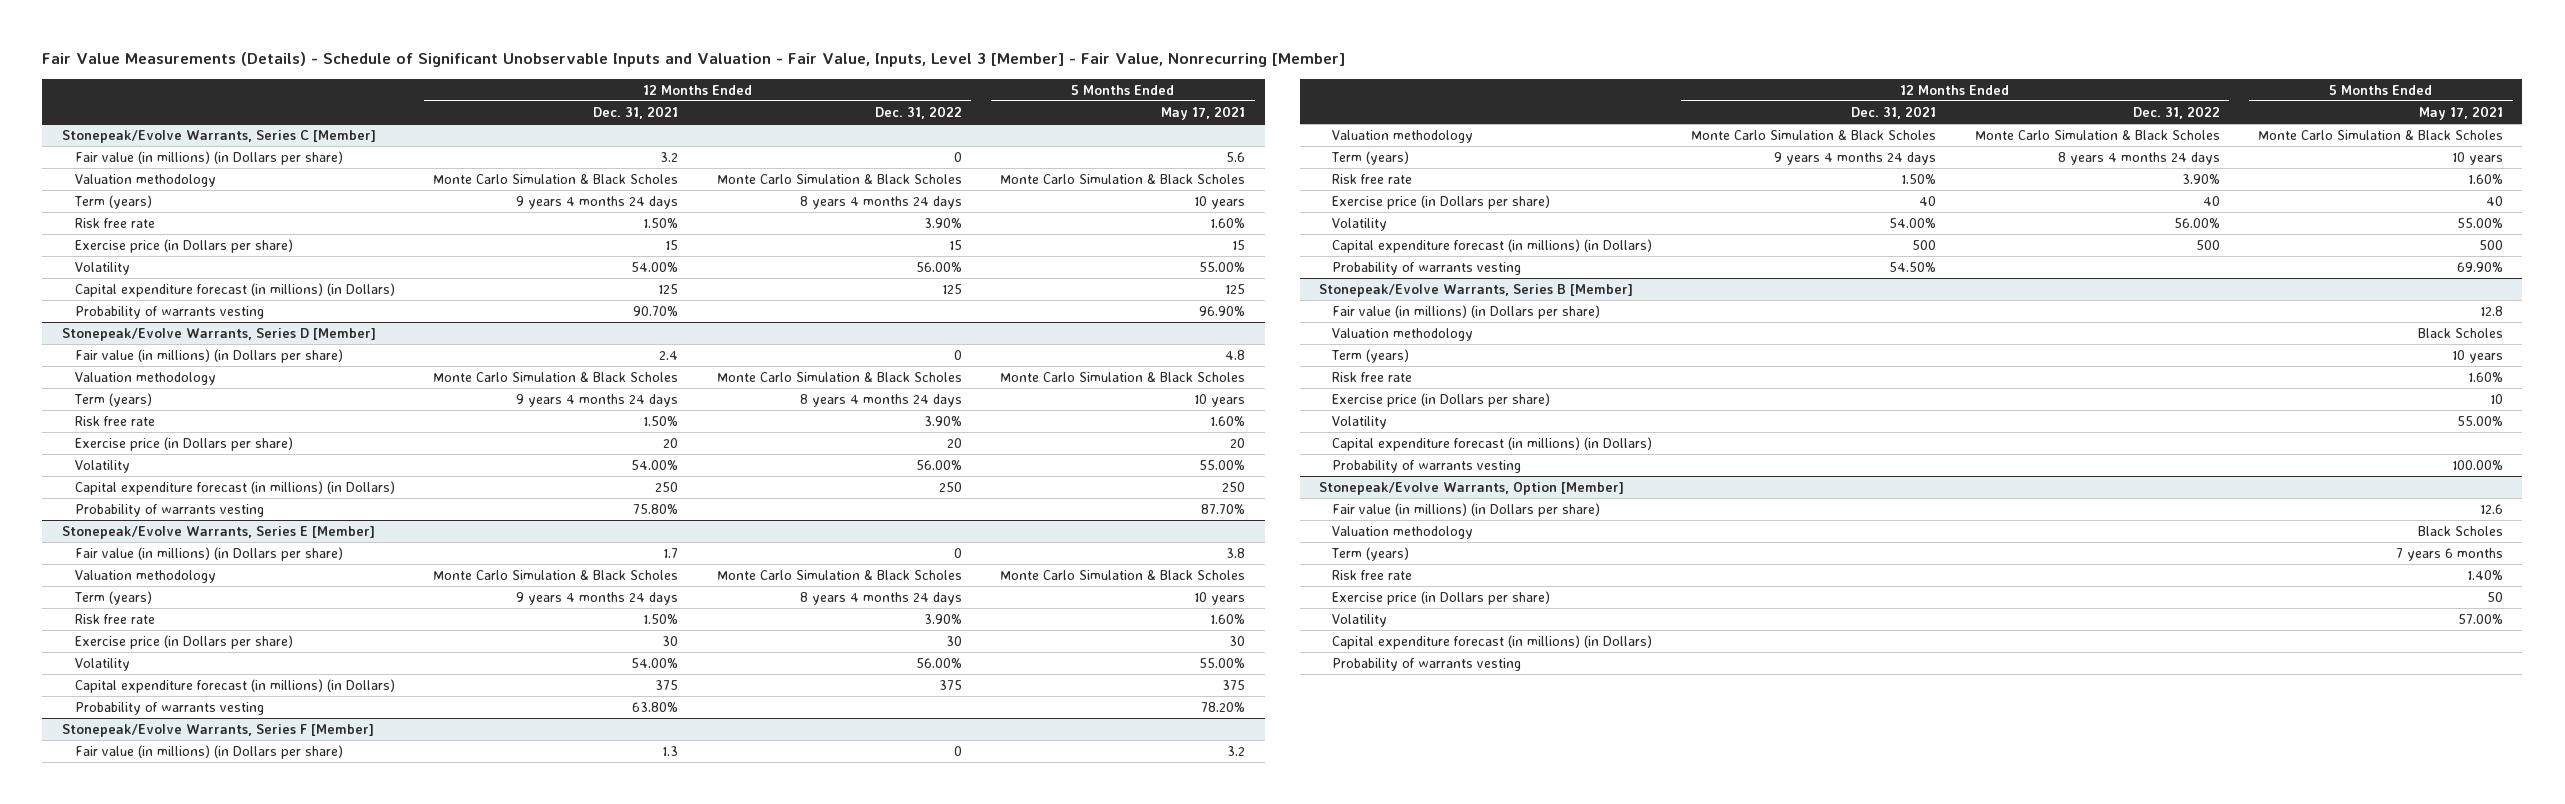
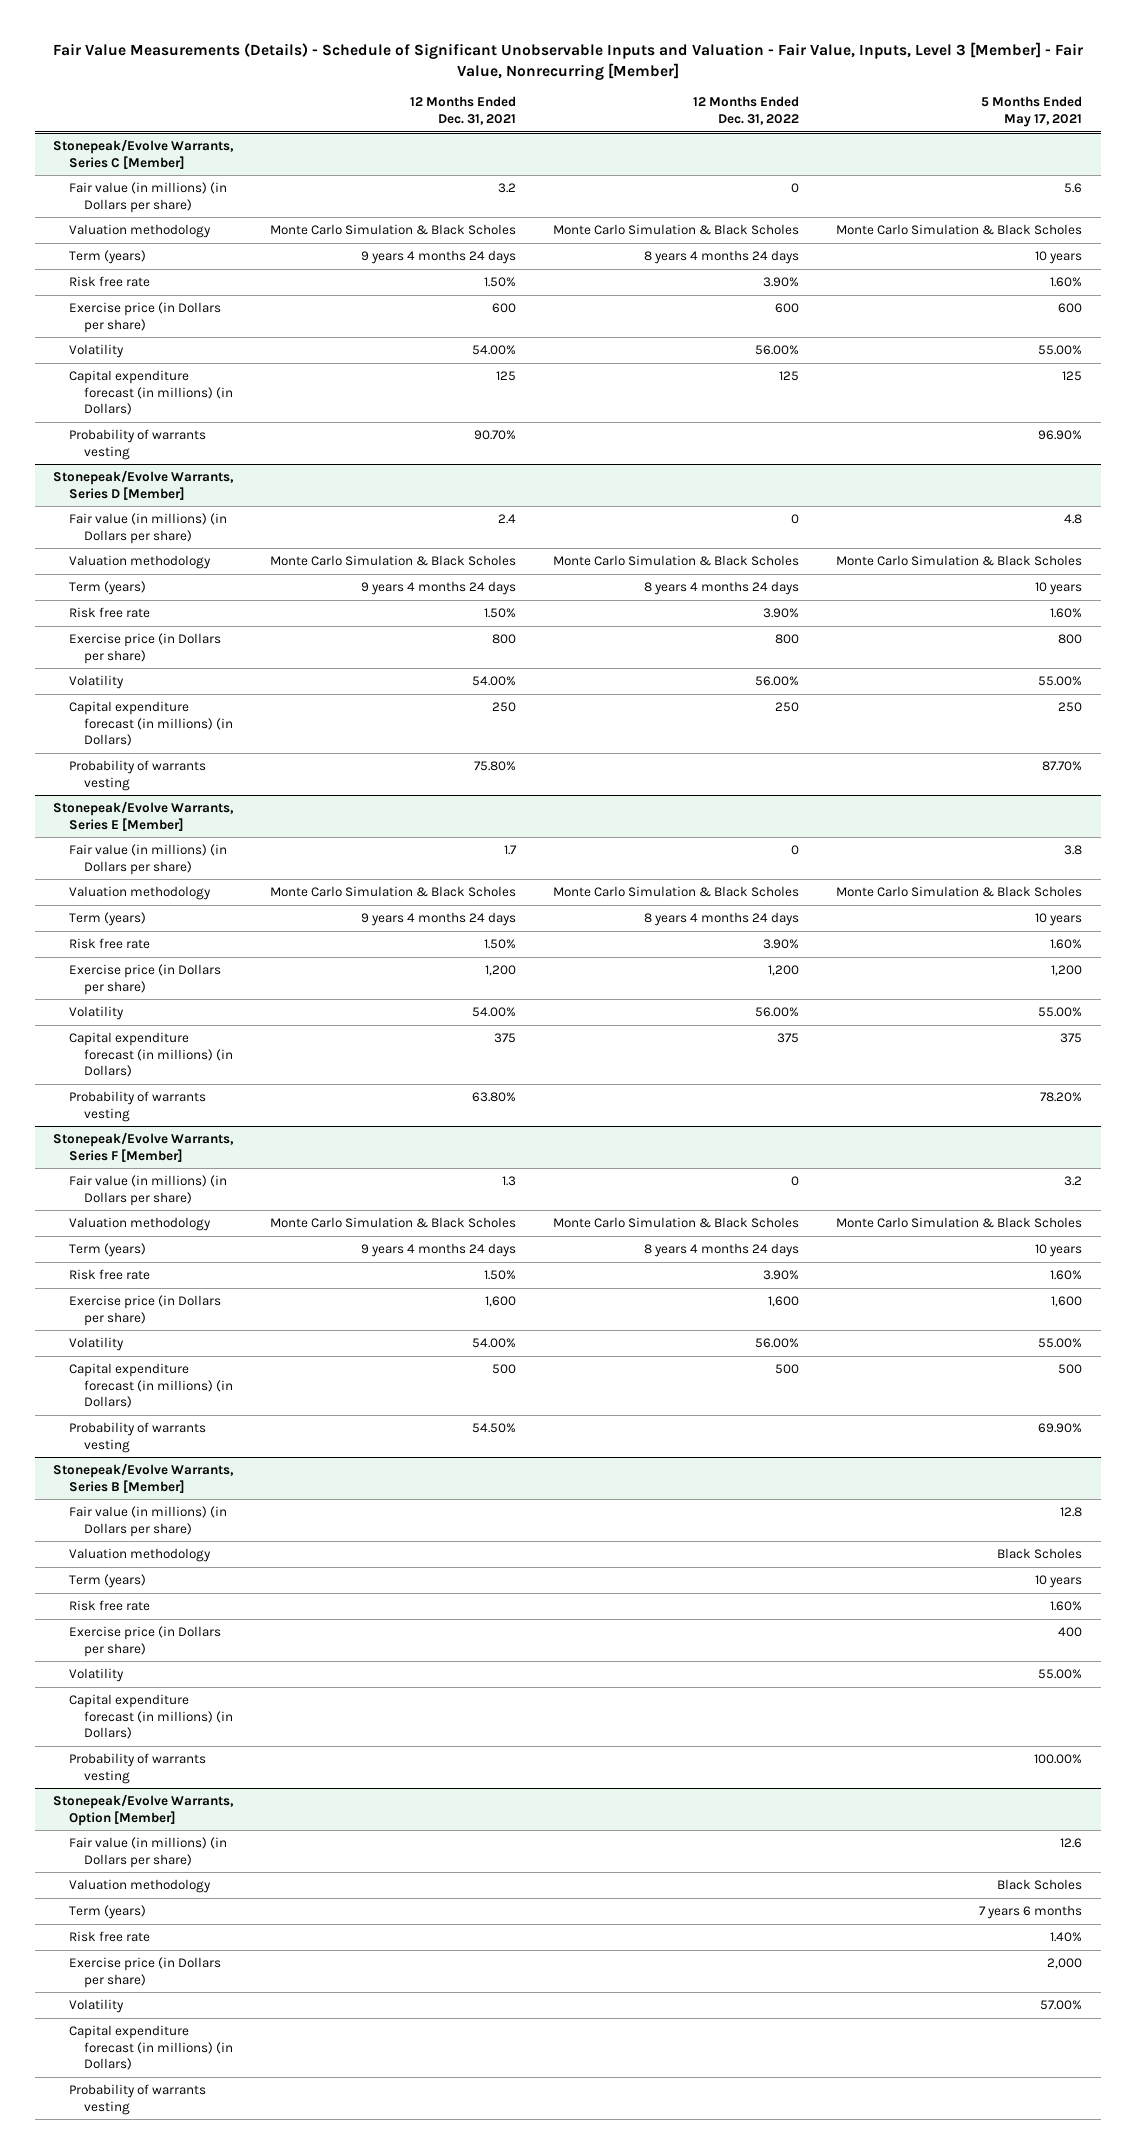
[665,239,679,250] 15 -> [492,302,517,313] 600
[948,239,962,250] 15 -> [775,302,800,313] 600
[1232,239,1246,250] 15 -> [1058,302,1083,313] 600
[663,437,679,448] 20 -> [492,633,517,644] 800
[946,437,962,448] 20 -> [775,633,800,644] 800
[1230,437,1246,448] 20 -> [1058,633,1083,644] 800
[662,635,679,646] 30 -> [485,964,517,976] 1,200
[945,635,962,646] 30 -> [768,964,800,976] 1,200
[1229,635,1246,646] 30 -> [1051,964,1083,976] 1,200
[1919,195,1937,206] 40 -> [485,1295,517,1307] 1,600
[2202,195,2220,206] 40 -> [768,1295,800,1307] 1,600
[2486,195,2504,206] 40 -> [1051,1295,1083,1307] 1,600
[2490,393,2504,404] 10 -> [1058,1626,1083,1637] 400
[2487,591,2504,602] 50 -> [1047,1957,1083,1969] 2,000

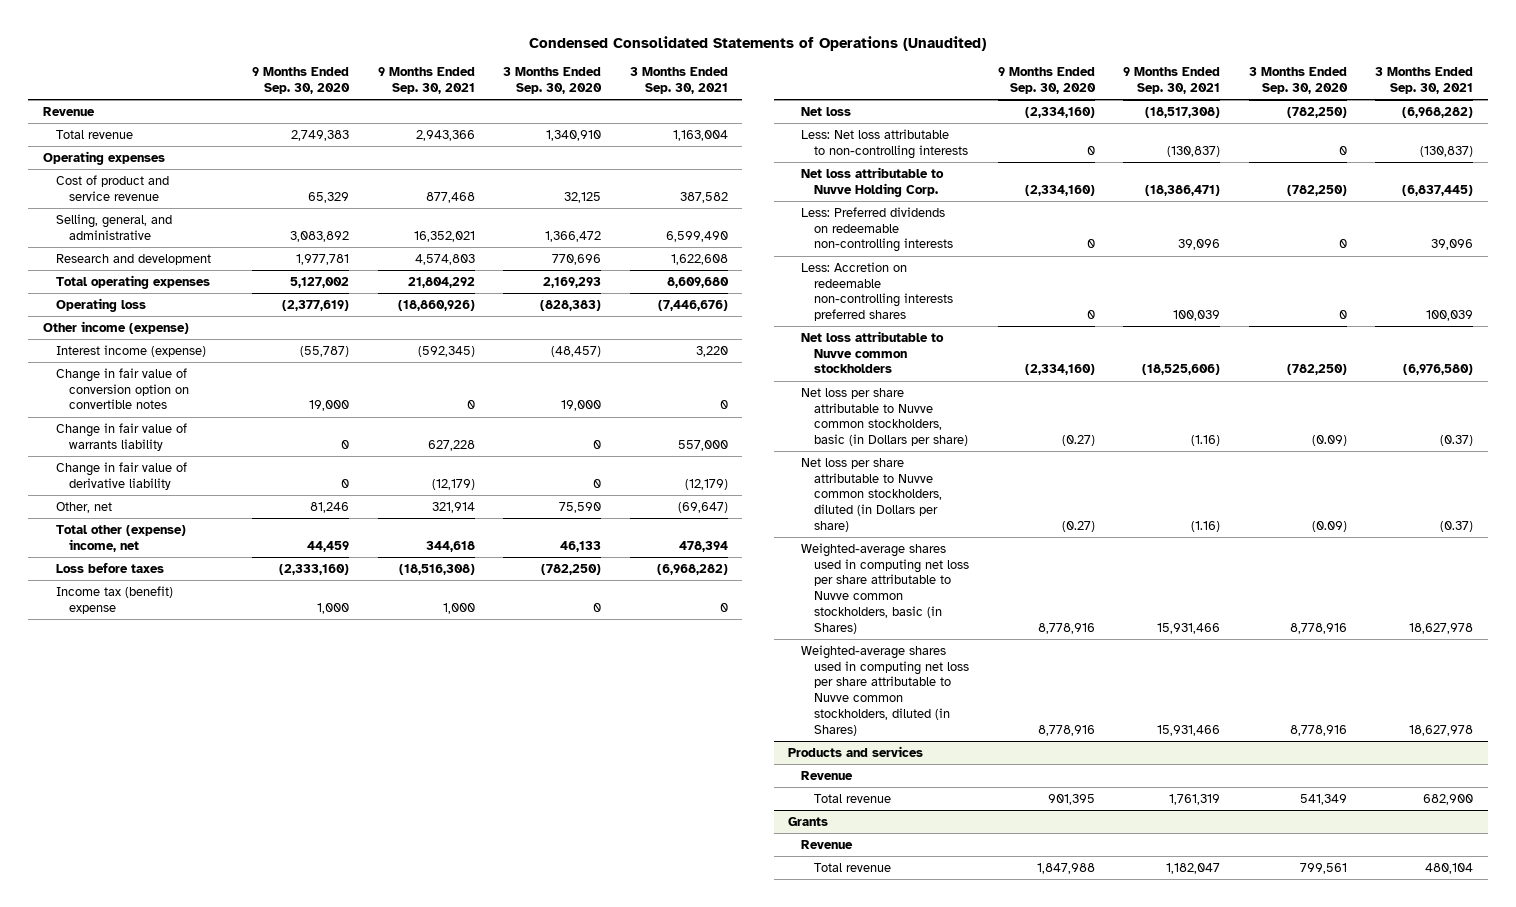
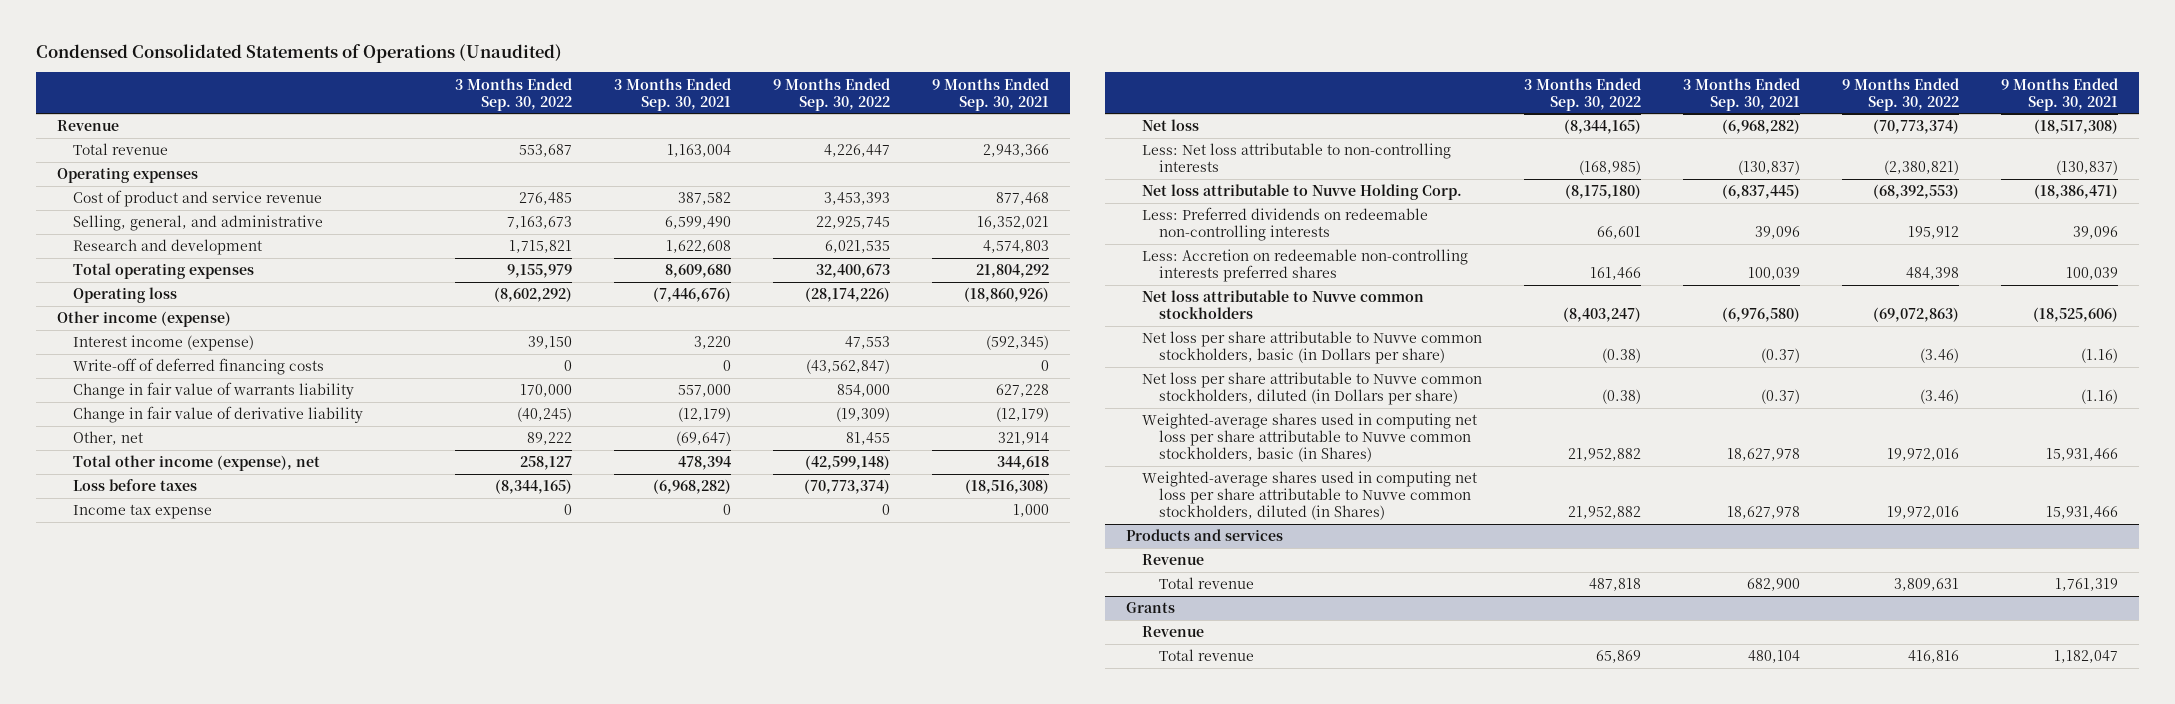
[252,67,351,95] 9 Months Ended Sep. 30, 2020 -> none
[503,67,603,95] 3 Months Ended Sep. 30, 2020 -> none
none -> [455,77,573,111] 3 Months Ended Sep. 30, 2022
none -> [773,77,891,111] 9 Months Ended Sep. 30, 2022
[55,367,189,410] Change in fair value of conversion option on convertible notes -> none
none -> [73,358,325,376] Write-off of deferred financing costs
[55,524,186,552] Total other (expense) income, net -> [73,455,321,472] Total other income (expense), net
[55,585,173,614] Income tax (benefit) expense -> [73,504,213,520] Income tax expense

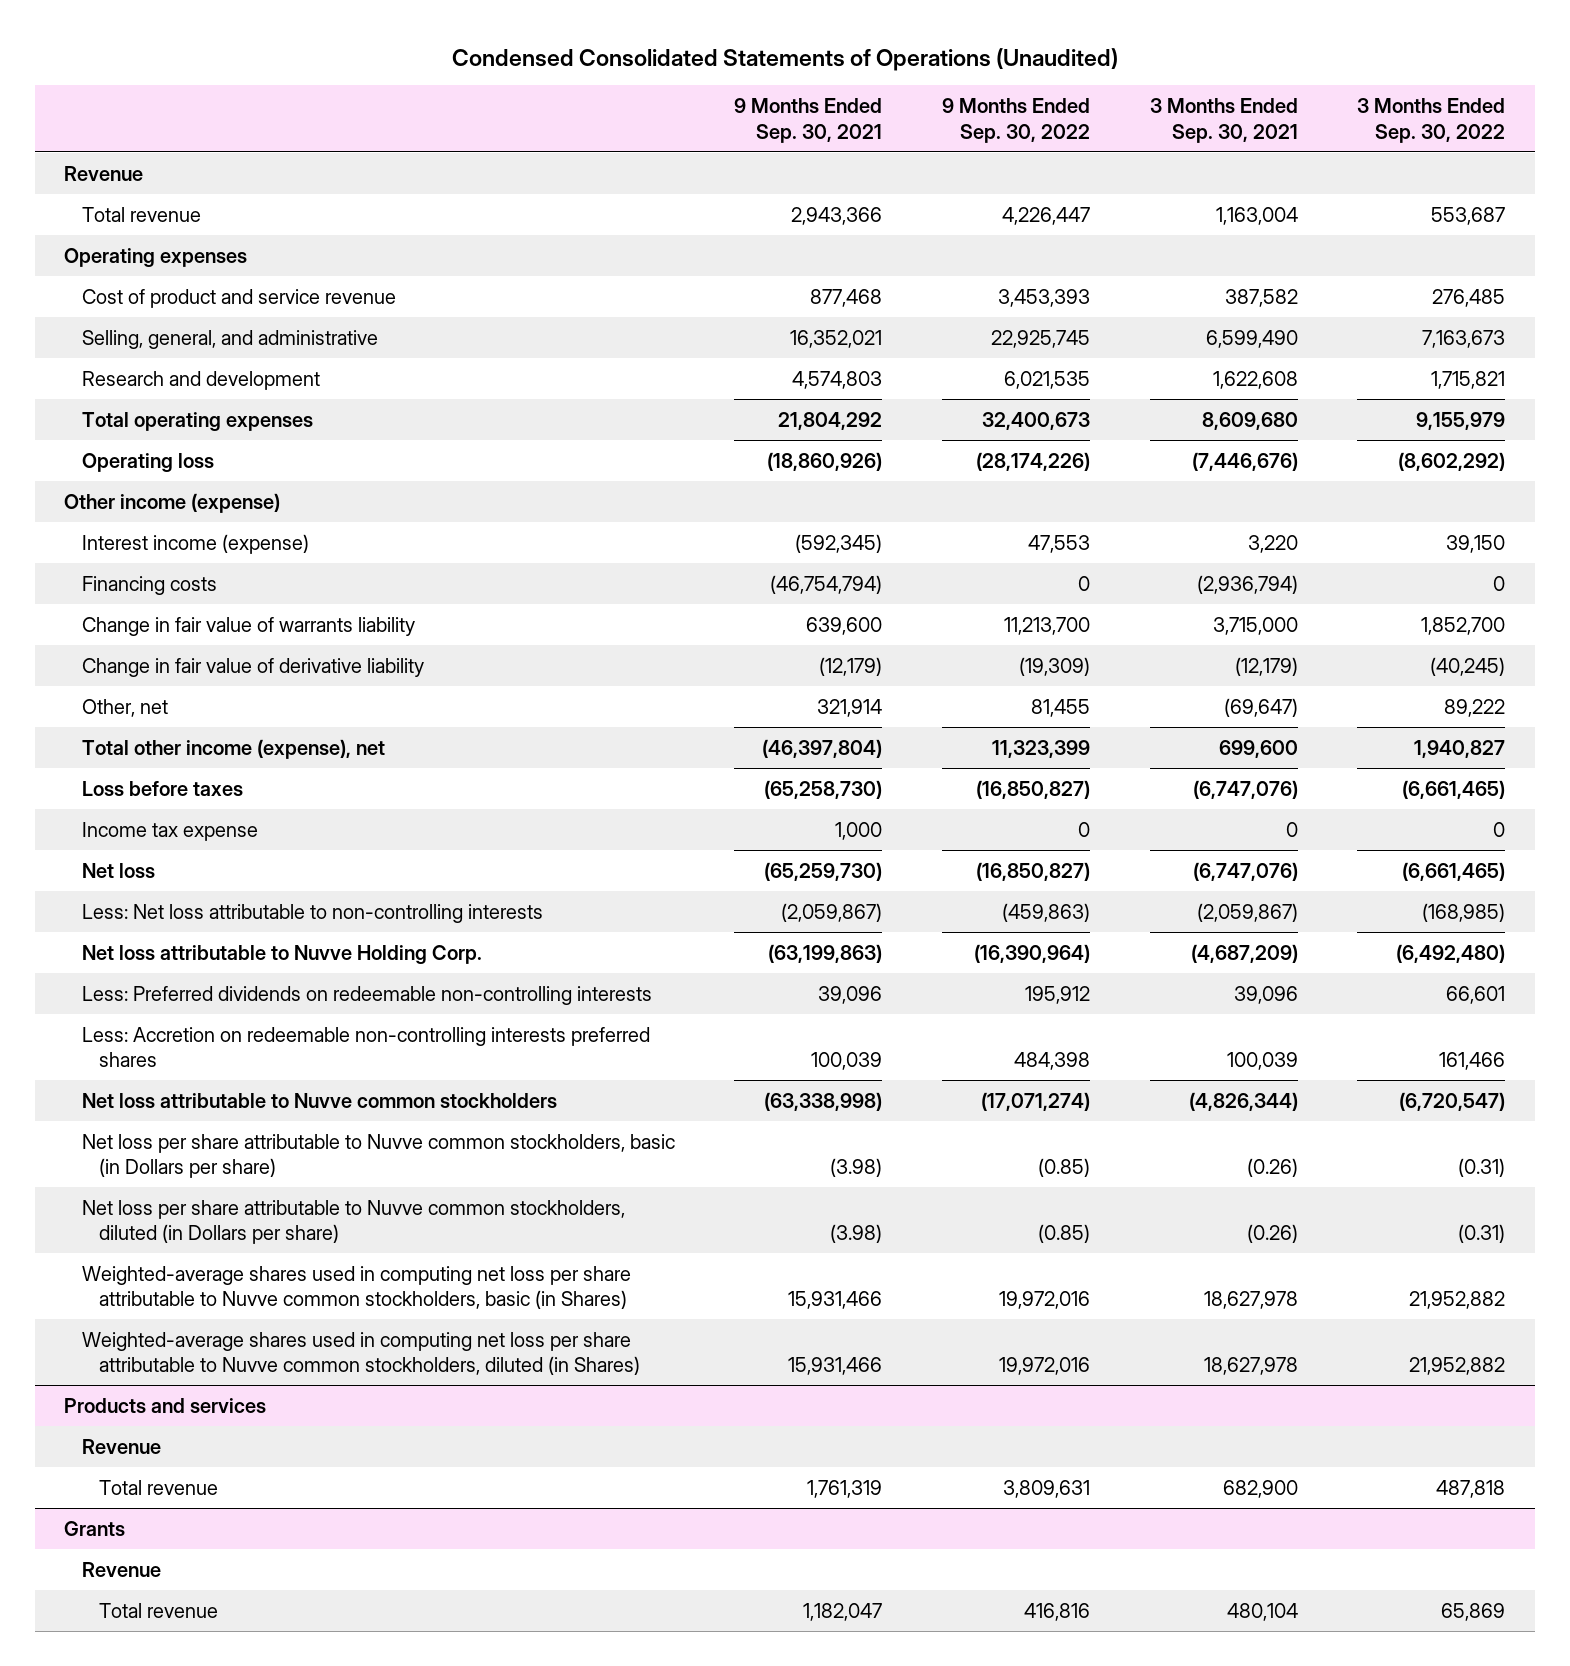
[73,358,325,376] Write-off of deferred financing costs -> [81,575,217,595] Financing costs
[723,360,732,372] 0 -> [1196,574,1298,594] (2,936,794)
[806,359,891,375] (43,562,847) -> [1077,575,1090,591] 0
[1041,360,1050,372] 0 -> [770,574,883,594] (46,754,794)
[520,384,573,398] 170,000 -> [1421,616,1506,635] 1,852,700
[678,384,732,398] 557,000 -> [1212,616,1298,635] 3,715,000
[837,384,891,398] 854,000 -> [1003,616,1090,635] 11,213,700
[996,384,1050,398] 627,228 -> [806,616,883,635] 639,600
[520,456,573,471] 258,127 -> [1414,739,1506,758] 1,940,827
[678,456,732,471] 478,394 -> [1218,739,1298,758] 699,600
[805,455,891,471] (42,599,148) -> [991,739,1090,758] 11,323,399
[997,456,1050,471] 344,618 -> [762,738,883,758] (46,397,804)
[495,479,573,495] (8,344,165) -> [1402,779,1506,799] (6,661,465)
[653,479,732,495] (6,968,282) -> [1192,779,1298,799] (6,747,076)
[804,479,891,495] (70,773,374) -> [975,779,1090,799] (16,850,827)
[965,479,1050,495] (18,516,308) -> [764,779,883,799] (65,258,730)
[1564,119,1642,135] (8,344,165) -> [1402,861,1506,881] (6,661,465)
[1722,119,1801,135] (6,968,282) -> [1192,861,1298,881] (6,747,076)
[1873,119,1960,135] (70,773,374) -> [975,861,1090,881] (16,850,827)
[2034,119,2119,135] (18,517,308) -> [764,861,883,881] (65,259,730)
[1738,160,1801,176] (130,837) -> [1196,902,1298,922] (2,059,867)
[1884,160,1960,176] (2,380,821) -> [1001,902,1090,922] (459,863)
[2056,160,2119,176] (130,837) -> [781,902,883,922] (2,059,867)
[1565,184,1642,200] (8,175,180) -> [1396,943,1506,963] (6,492,480)
[1722,184,1801,200] (6,837,445) -> [1190,943,1298,963] (4,687,209)
[1873,184,1960,200] (68,392,553) -> [973,943,1090,963] (16,390,964)
[2034,184,2119,200] (18,386,471) -> [768,943,883,963] (63,199,863)
[1563,307,1642,323] (8,403,247) -> [1399,1091,1506,1111] (6,720,547)
[1722,307,1801,323] (6,976,580) -> [1188,1091,1298,1111] (4,826,344)
[1873,307,1960,323] (69,072,863) -> [980,1091,1090,1111] (17,071,274)
[2033,307,2119,323] (18,525,606) -> [764,1091,883,1111] (63,338,998)
[1602,348,1642,364] (0.38) -> [1458,1158,1506,1178] (0.31)
[1761,348,1801,364] (0.37) -> [1246,1158,1298,1178] (0.26)
[1920,348,1960,364] (3.46) -> [1037,1158,1090,1178] (0.85)
[2081,348,2119,364] (1.16) -> [830,1158,883,1178] (3.98)
[1602,389,1642,405] (0.38) -> [1458,1224,1506,1244] (0.31)
[1761,389,1801,405] (0.37) -> [1246,1224,1298,1244] (0.26)
[1920,389,1960,405] (3.46) -> [1037,1224,1090,1244] (0.85)
[2081,389,2119,405] (1.16) -> [830,1224,883,1244] (3.98)

